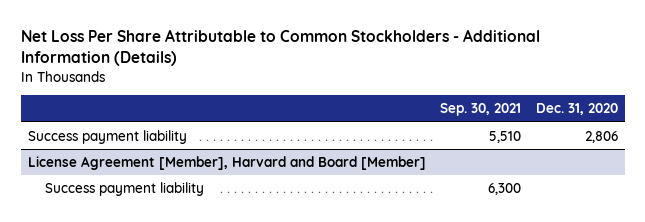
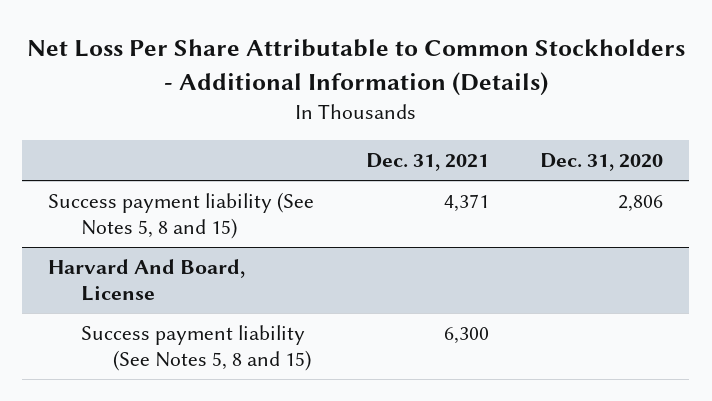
[440,103,522,117] Sep. 30, 2021 -> none
none -> [365,153,489,172] Dec. 31, 2021
[27,129,187,144] Success payment liability -> [48,191,315,239] Success payment liability (See Notes 5, 8 and 15)
[27,155,426,170] License Agreement [Member], Harvard and Board [Member] -> [48,258,246,301] Harvard And Board, License
[44,181,204,196] Success payment liability -> [80,324,311,371] Success payment liability (See Notes 5, 8 and 15)

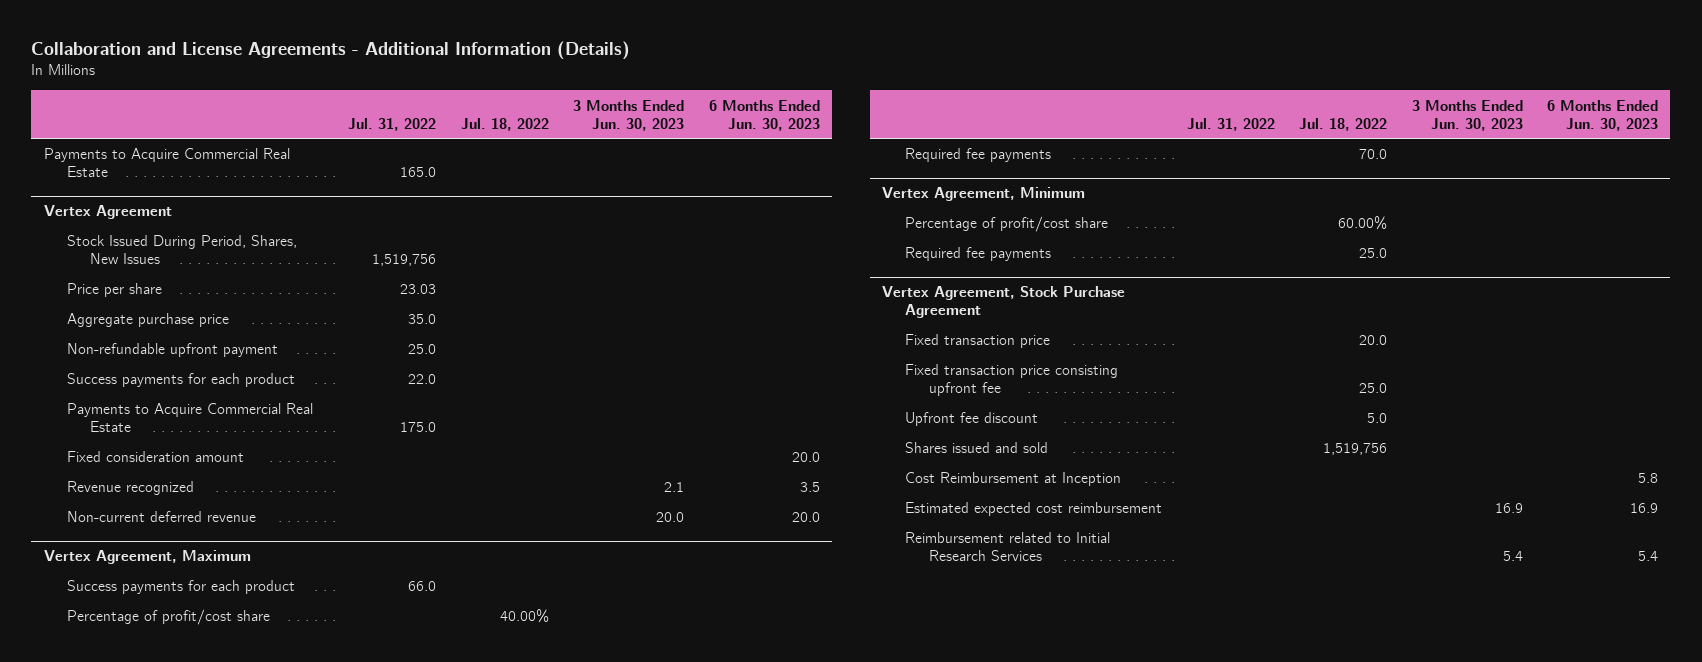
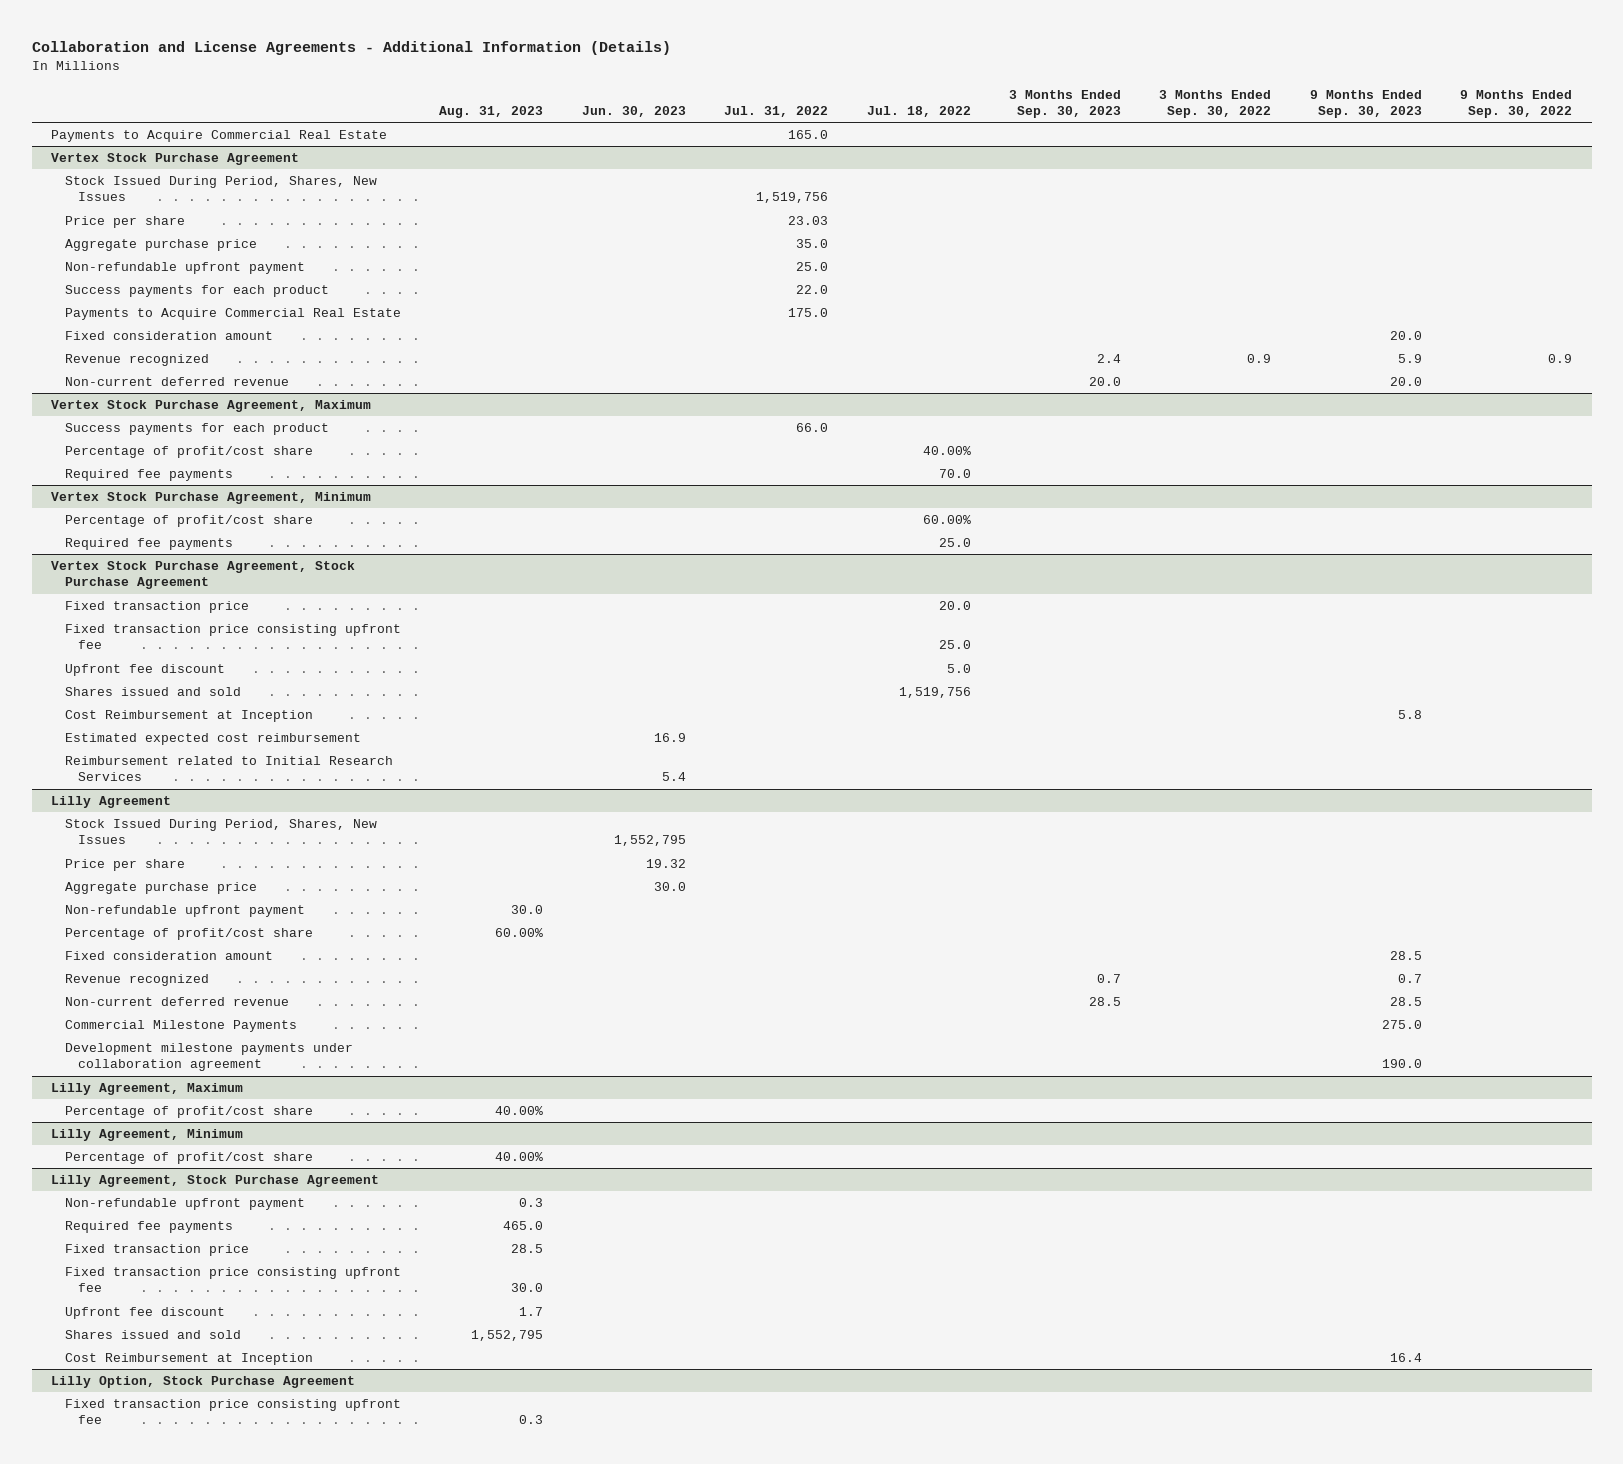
[573,99,685,131] 3 Months Ended Jun. 30, 2023 -> none
[708,99,820,131] 6 Months Ended Jun. 30, 2023 -> none
none -> [439,106,544,119] Aug. 31, 2023
none -> [581,106,686,118] Jun. 30, 2023
none -> [1009,89,1122,119] 3 Months Ended Sep. 30, 2023
none -> [1159,89,1272,119] 3 Months Ended Sep. 30, 2022
none -> [1309,89,1422,119] 9 Months Ended Sep. 30, 2023
none -> [1460,89,1573,119] 9 Months Ended Sep. 30, 2022
[43,205,172,220] Vertex Agreement -> [51,152,300,165] Vertex Stock Purchase Agreement
[43,550,251,565] Vertex Agreement, Maximum -> [51,399,372,412] Vertex Stock Purchase Agreement, Maximum
[881,187,1085,202] Vertex Agreement, Minimum -> [51,491,372,504] Vertex Stock Purchase Agreement, Minimum
[881,286,1125,319] Vertex Agreement, Stock Purchase Agreement -> [51,560,356,590] Vertex Stock Purchase Agreement, Stock Purchase Agreement
none -> [51,795,172,808] Lilly Agreement
none -> [64,818,377,845] Stock Issued During Period, Shares, New Issues
none -> [64,858,185,871] Price per share
none -> [64,881,257,894] Aggregate purchase price
none -> [64,904,305,917] Non-refundable upfront payment
none -> [64,927,313,940] Percentage of profit/cost share
none -> [64,950,273,960] Fixed consideration amount
none -> [64,973,209,986] Revenue recognized
none -> [64,996,289,1006] Non-current deferred revenue
none -> [64,1019,297,1032] Commercial Milestone Payments
none -> [64,1042,353,1072] Development milestone payments under collaboration agreement
none -> [51,1082,244,1095] Lilly Agreement, Maximum
none -> [64,1105,313,1118] Percentage of profit/cost share
none -> [51,1128,244,1141] Lilly Agreement, Minimum
none -> [64,1151,313,1164] Percentage of profit/cost share
none -> [51,1174,380,1187] Lilly Agreement, Stock Purchase Agreement
none -> [64,1197,305,1210] Non-refundable upfront payment
none -> [64,1220,233,1233] Required fee payments
none -> [64,1243,249,1256] Fixed transaction price
none -> [64,1266,401,1293] Fixed transaction price consisting upfront fee
none -> [64,1306,225,1319] Upfront fee discount
none -> [64,1329,241,1339] Shares issued and sold
none -> [64,1352,313,1365] Cost Reimbursement at Inception
none -> [51,1375,356,1388] Lilly Option, Stock Purchase Agreement
none -> [64,1398,401,1425] Fixed transaction price consisting upfront fee

